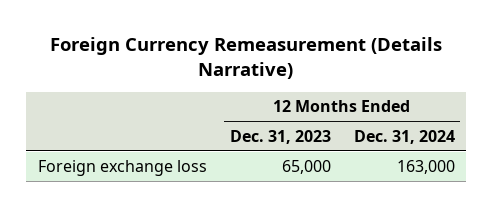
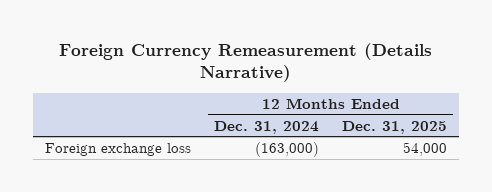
[229,129,331,144] Dec. 31, 2023 -> none
none -> [342,120,448,134] Dec. 31, 2025
[396,160,455,175] 163,000 -> [254,141,319,157] (163,000)

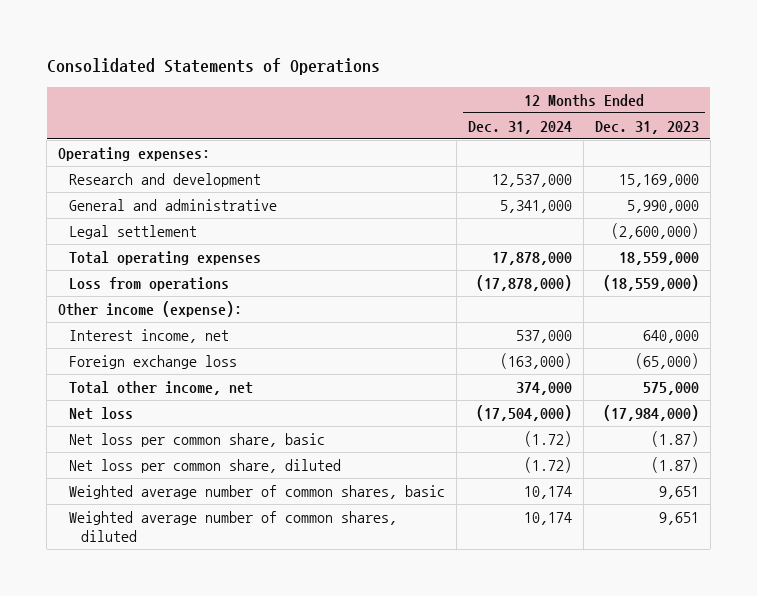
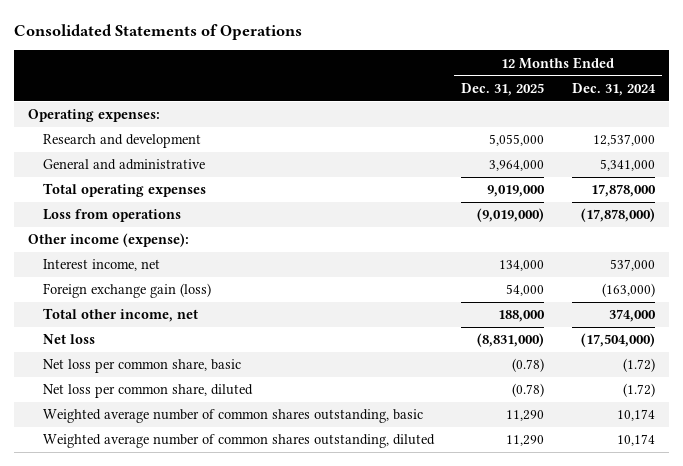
[594,120,699,134] Dec. 31, 2023 -> none
none -> [461,83,545,97] Dec. 31, 2025
[69,225,198,240] Legal settlement -> none
[69,355,238,370] Foreign exchange loss -> [42,283,211,299] Foreign exchange gain (loss)
[69,485,446,500] Weighted average number of common shares, basic -> [42,409,423,424] Weighted average number of common shares outstanding, basic
[69,511,398,543] Weighted average number of common shares, diluted -> [42,434,435,449] Weighted average number of common shares outstanding, diluted

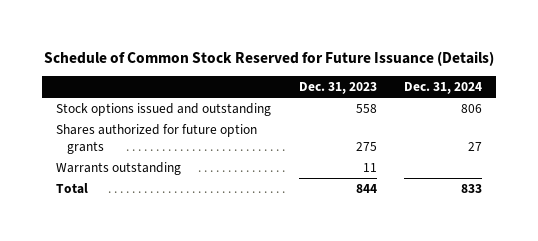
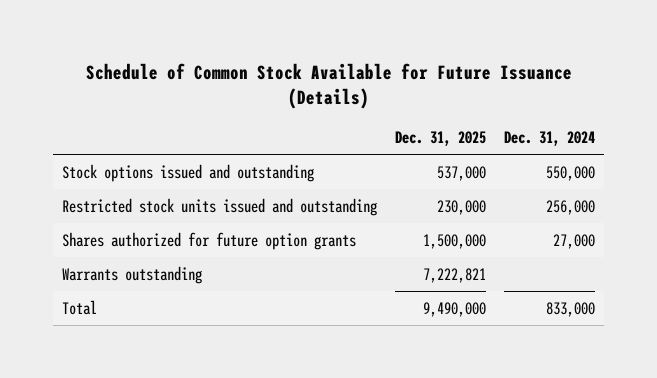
[44,50,495,66] Schedule of Common Stock Reserved for Future Issuance (Details) -> [85,62,572,110] Schedule of Common Stock Available for Future Issuance (Details)
[298,82,377,95] Dec. 31, 2023 -> none
none -> [395,131,487,147] Dec. 31, 2025
[461,103,483,113] 806 -> [545,165,595,181] 550,000
none -> [62,197,378,216] Restricted stock units issued and outstanding
[468,142,483,152] 27 -> [552,233,595,249] 27,000
[461,183,483,193] 833 -> [545,301,595,317] 833,000

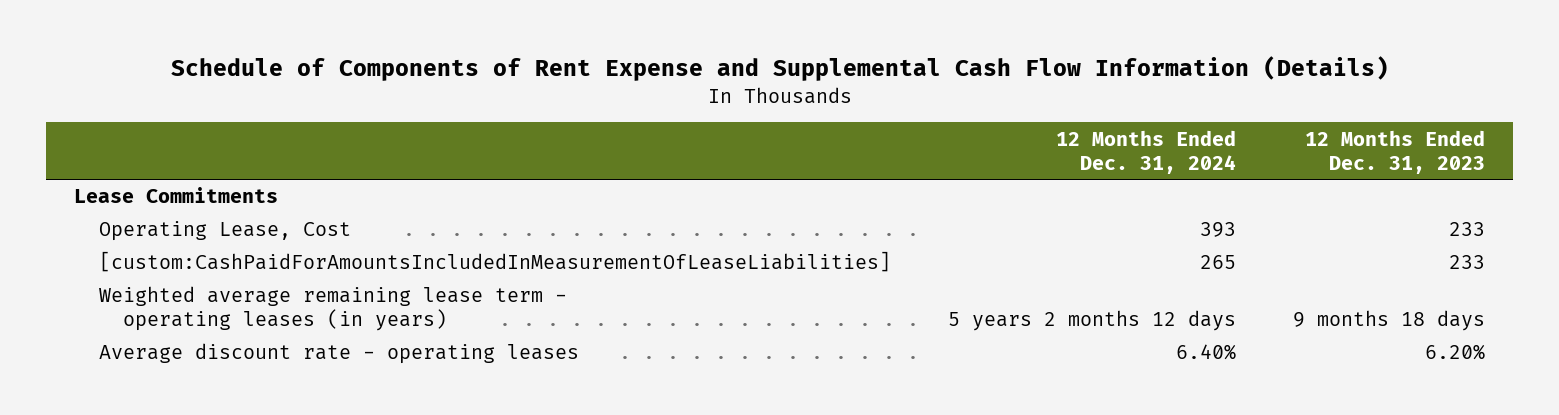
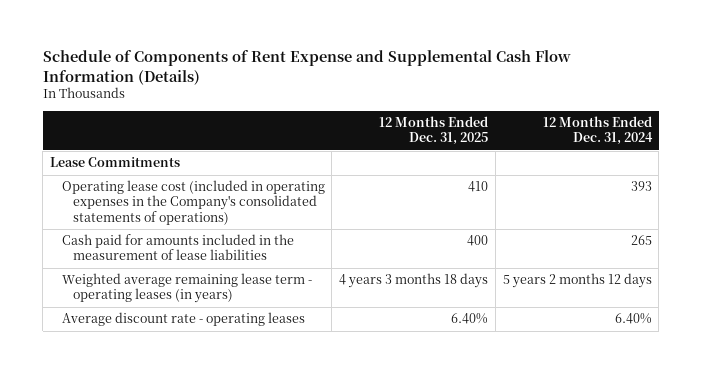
[1304,129,1485,174] 12 Months Ended Dec. 31, 2023 -> none
none -> [379,116,489,146] 12 Months Ended Dec. 31, 2025
[98,221,351,242] Operating Lease, Cost -> [61,180,325,225] Operating lease cost (included in operating expenses in the Company's consolidated statements of operations)
[98,251,891,273] [custom:CashPaidForAmountsIncludedInMeasurementOfLeaseLiabilities] -> [61,234,294,261] Cash paid for amounts included in the measurement of lease liabilities

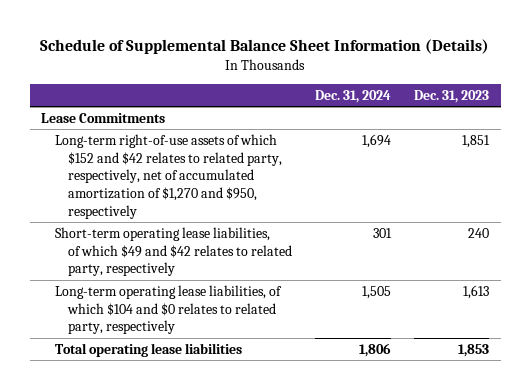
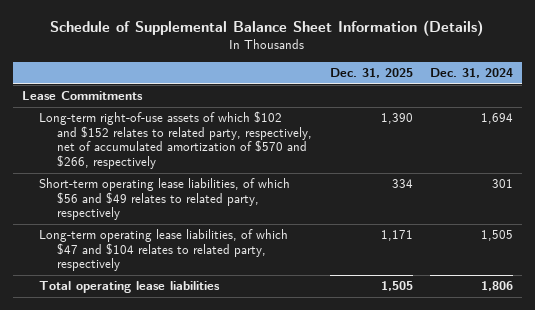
[414,90,490,104] Dec. 31, 2023 -> none
none -> [329,68,413,79] Dec. 31, 2025
[54,133,282,219] Long-term right-of-use assets of which $152 and $42 relates to related party, respectively, net of accumulated amortization of $1,270 and $950, respectively -> [39,111,312,169] Long-term right-of-use assets of which $102 and $152 relates to related party, respectively, net of accumulated amortization of $570 and $266, respectively
[54,226,292,277] Short-term operating lease liabilities, of which $49 and $42 relates to related party, respectively -> [39,178,291,221] Short-term operating lease liabilities, of which $56 and $49 relates to related party, respectively
[54,284,282,335] Long-term operating lease liabilities, of which $104 and $0 relates to related party, respectively -> [39,229,289,272] Long-term operating lease liabilities, of which $47 and $104 relates to related party, respectively

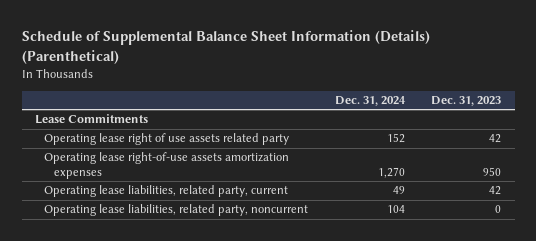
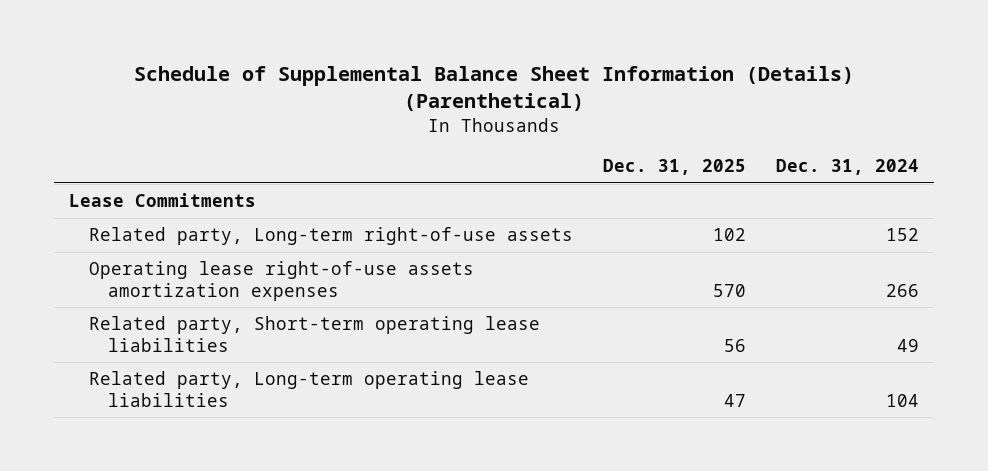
[431,96,502,107] Dec. 31, 2023 -> none
none -> [602,159,746,176] Dec. 31, 2025
[44,133,290,146] Operating lease right of use assets related party -> [88,227,573,246] Related party, Long-term right-of-use assets
[377,167,405,179] 1,270 -> [885,283,919,297] 266
[44,185,289,198] Operating lease liabilities, related party, current -> [88,316,540,352] Related party, Short-term operating lease liabilities
[44,204,309,217] Operating lease liabilities, related party, noncurrent -> [88,371,529,407] Related party, Long-term operating lease liabilities

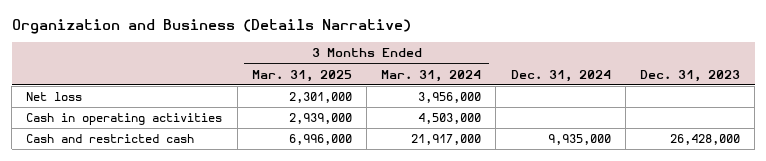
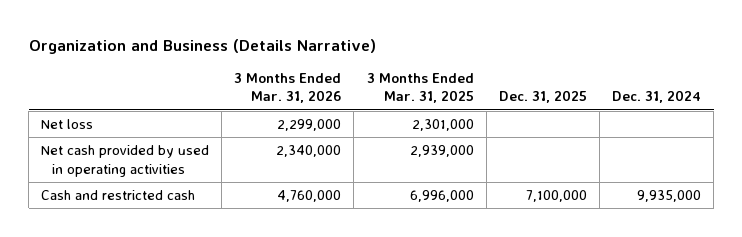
[381,69,482,82] Mar. 31, 2024 -> none
[640,69,741,82] Dec. 31, 2023 -> none
none -> [234,73,342,104] 3 Months Ended Mar. 31, 2026
none -> [498,90,587,104] Dec. 31, 2025
[26,113,223,126] Cash in operating activities -> [41,145,210,177] Net cash provided by used in operating activities

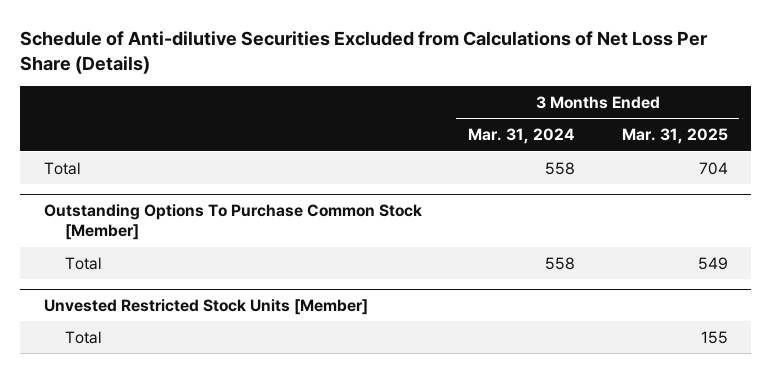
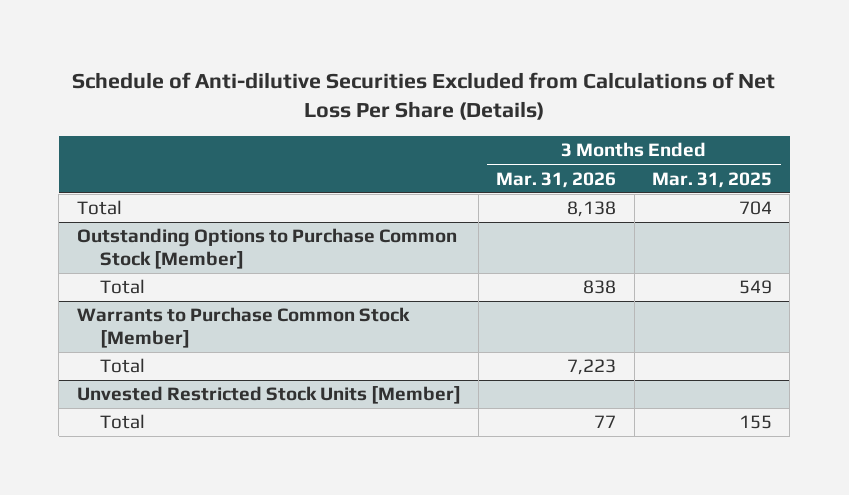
[468,128,576,145] Mar. 31, 2024 -> none
none -> [496,171,617,188] Mar. 31, 2026
[43,204,422,241] Outstanding Options To Purchase Common Stock [Member] -> [76,228,457,270] Outstanding Options to Purchase Common Stock [Member]
none -> [76,307,410,349] Warrants to Purchase Common Stock [Member]
none -> [99,358,145,374] Total

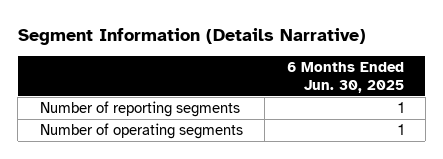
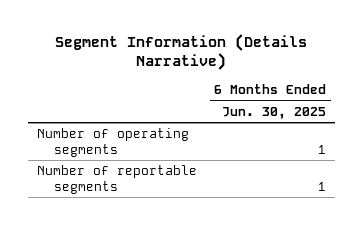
[39,100,240,117] Number of reporting segments -> none
none -> [36,165,197,194] Number of reportable segments

